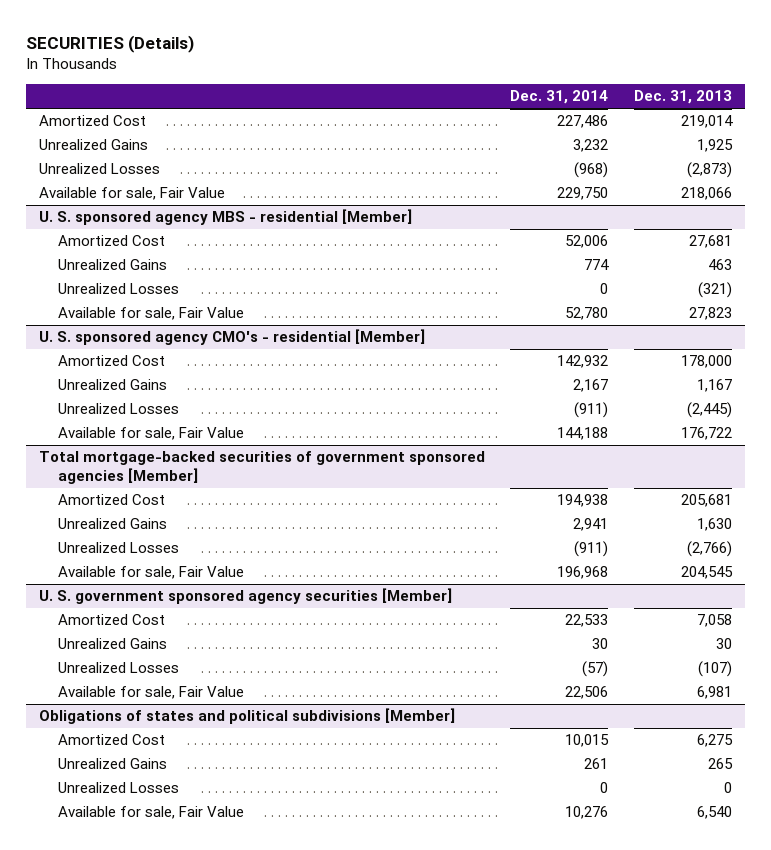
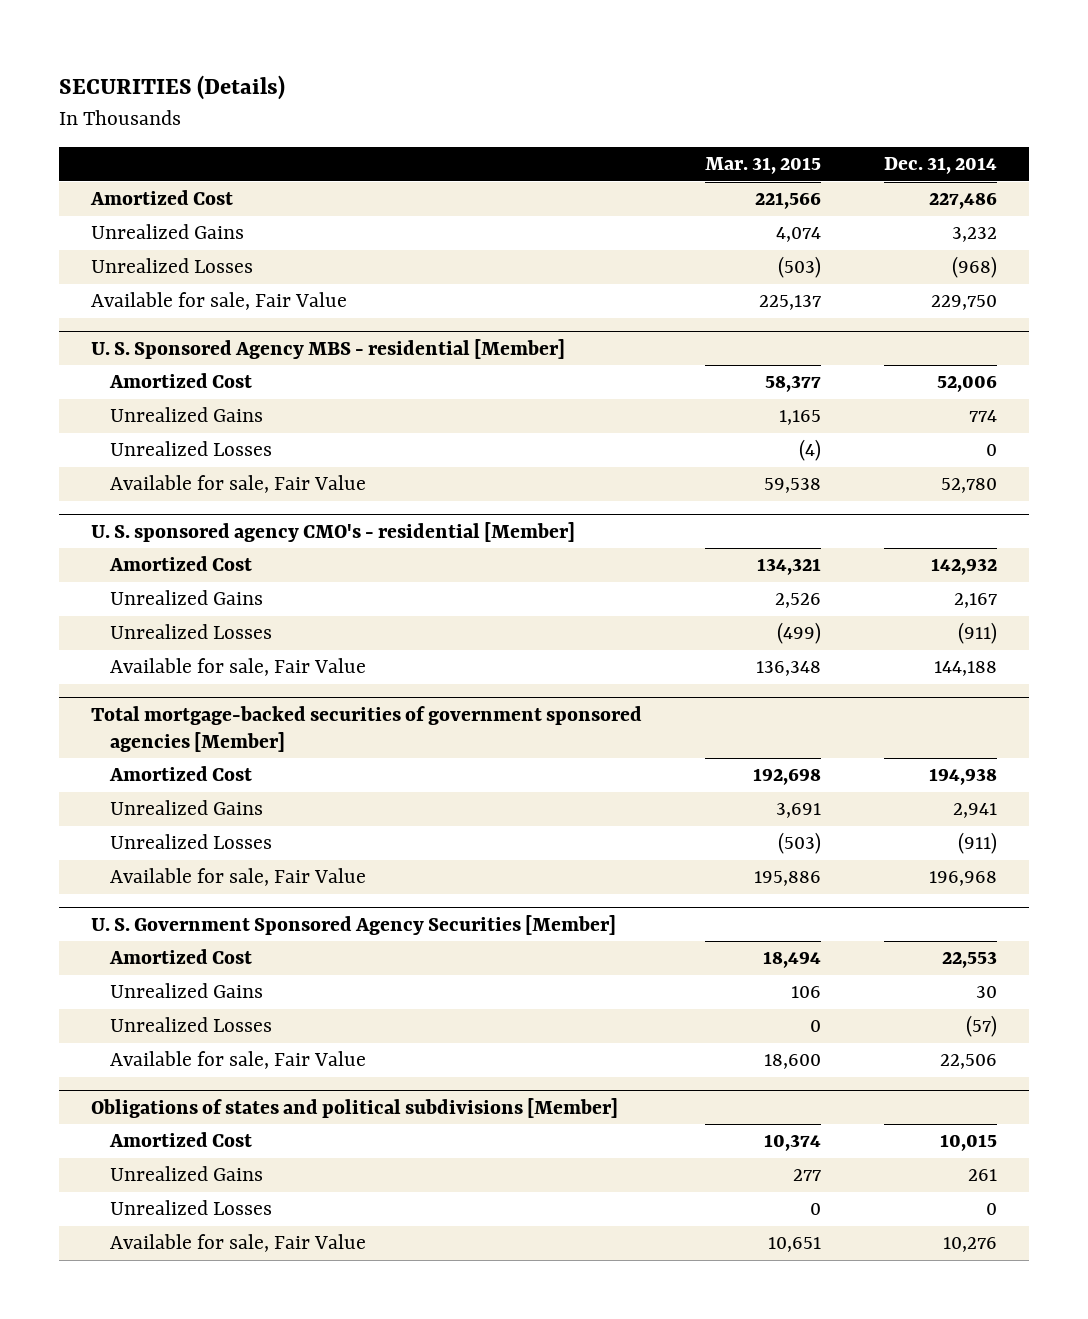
[634,90,733,105] Dec. 31, 2013 -> none
none -> [704,157,821,175] Mar. 31, 2015
[38,209,412,226] U. S. sponsored agency MBS - residential [Member] -> [90,338,565,359] U. S. Sponsored Agency MBS - residential [Member]
[38,588,452,605] U. S. government sponsored agency securities [Member] -> [90,914,616,935] U. S. Government Sponsored Agency Securities [Member]
[565,614,609,628] 22,533 -> [942,952,998,969] 22,553

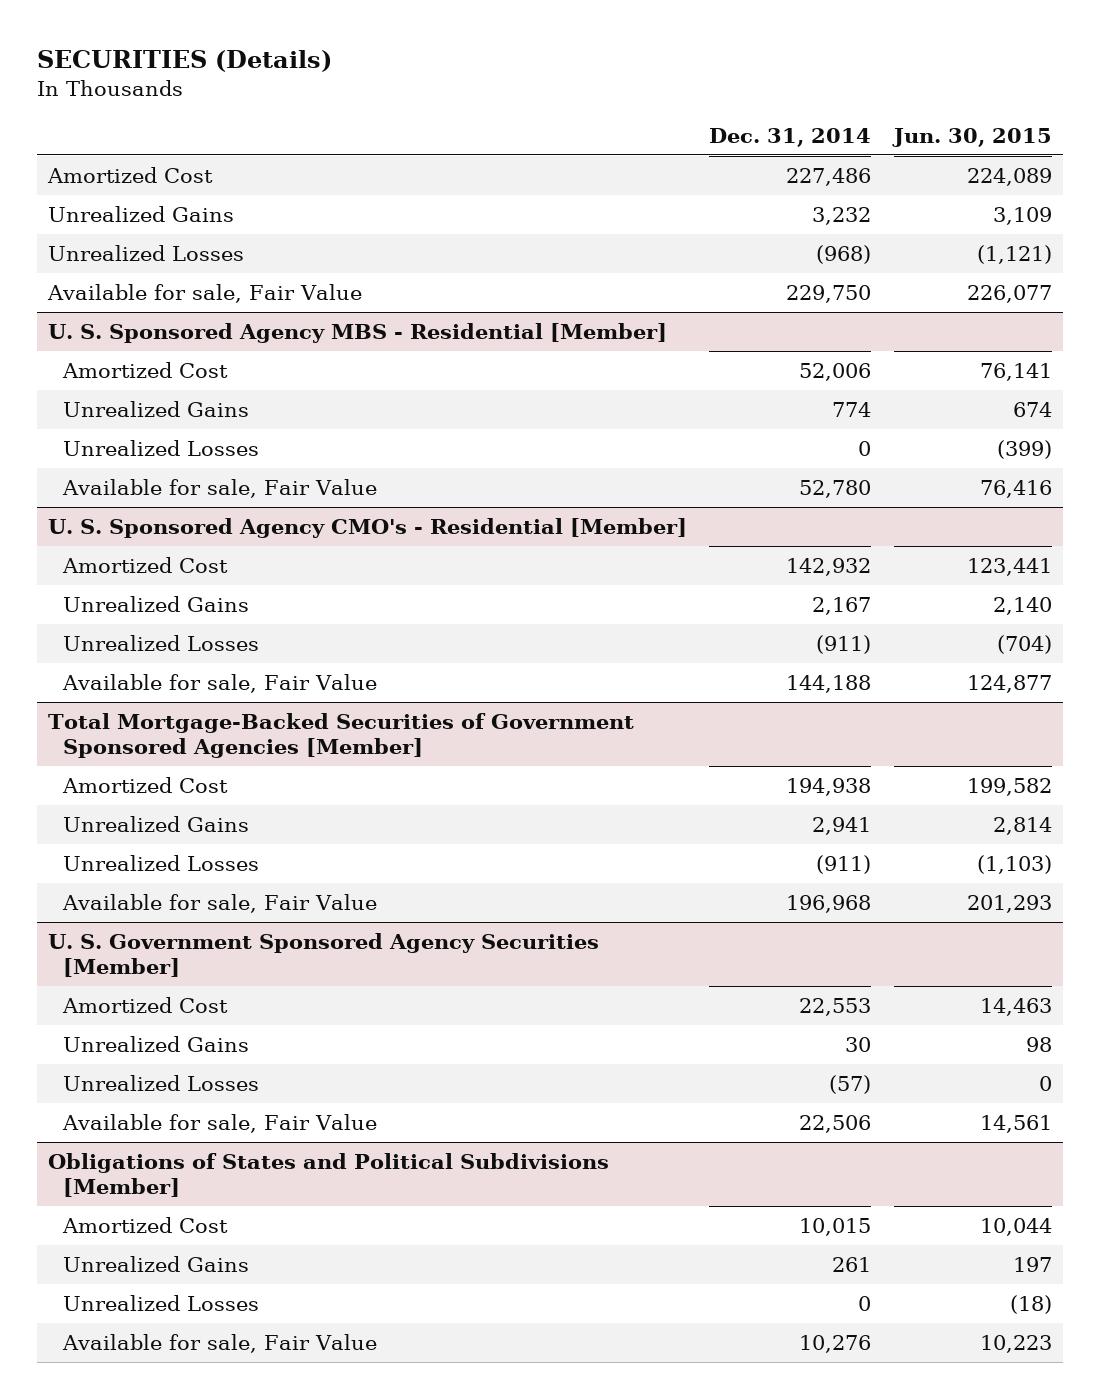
[704,157,821,175] Mar. 31, 2015 -> none
none -> [891,127,1052,147] Jun. 30, 2015
[90,338,565,359] U. S. Sponsored Agency MBS - residential [Member] -> [47,322,667,343] U. S. Sponsored Agency MBS - Residential [Member]
[90,521,575,542] U. S. sponsored agency CMO's - residential [Member] -> [47,517,687,538] U. S. Sponsored Agency CMO's - Residential [Member]
[90,705,642,752] Total mortgage-backed securities of government sponsored agencies [Member] -> [47,712,634,759] Total Mortgage-Backed Securities of Government Sponsored Agencies [Member]
[90,1097,618,1118] Obligations of states and political subdivisions [Member] -> [47,1152,609,1198] Obligations of States and Political Subdivisions [Member]

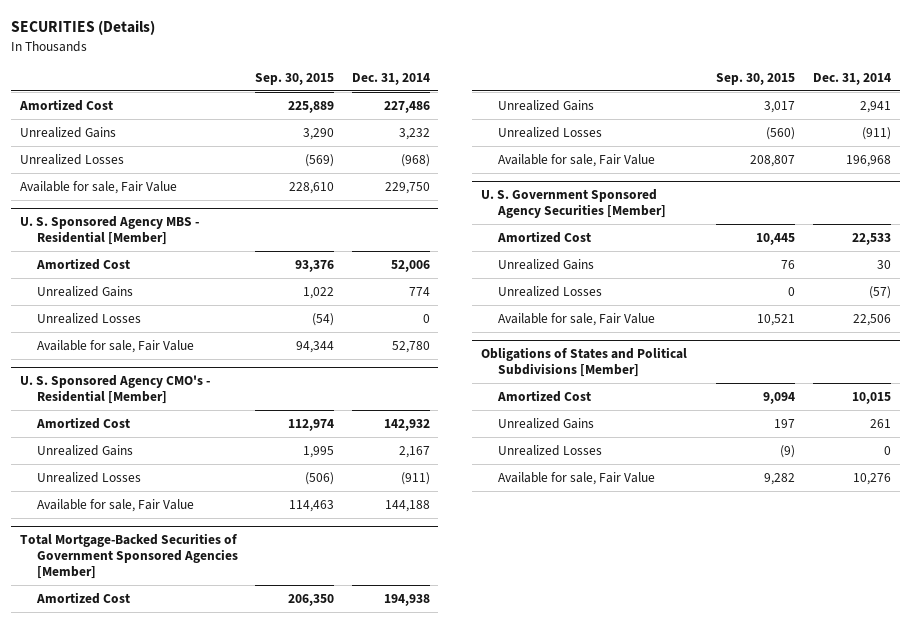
[891,127,1052,147] Jun. 30, 2015 -> none
none -> [255,73,335,86] Sep. 30, 2015
[799,997,872,1016] 22,553 -> [851,232,891,245] 22,533

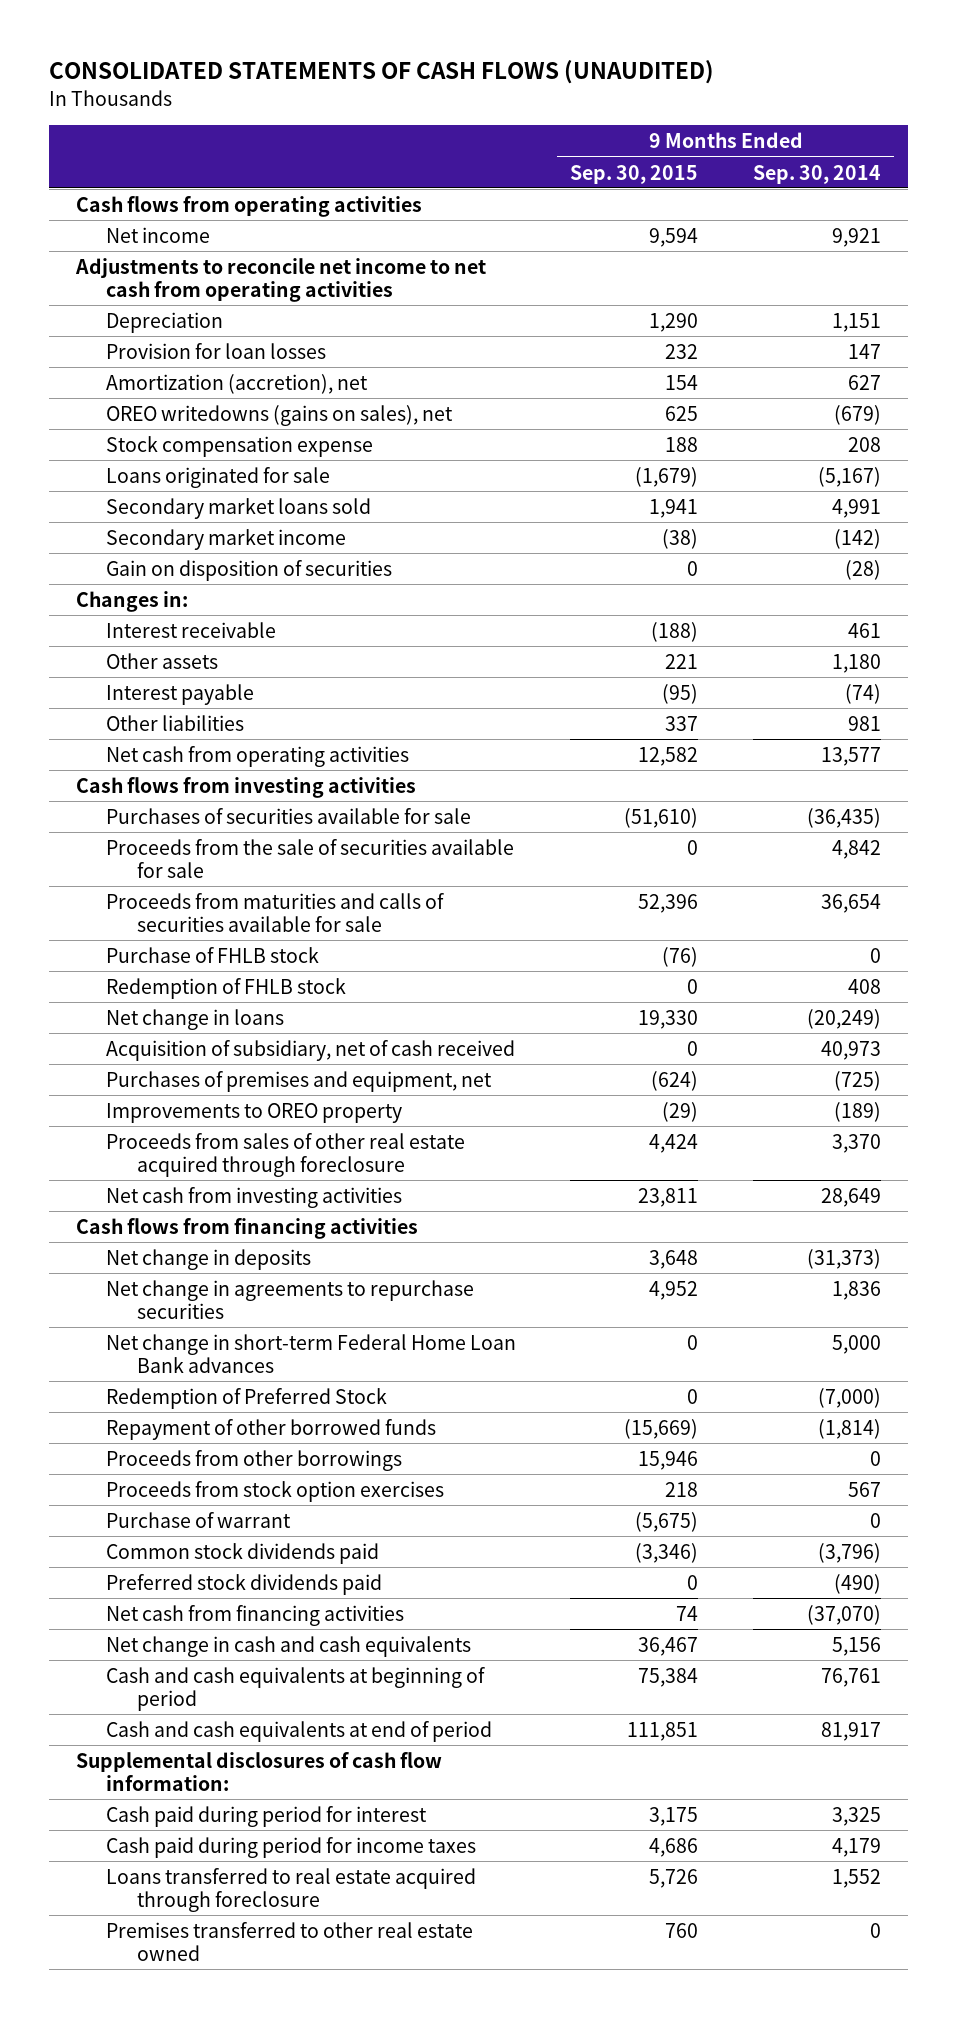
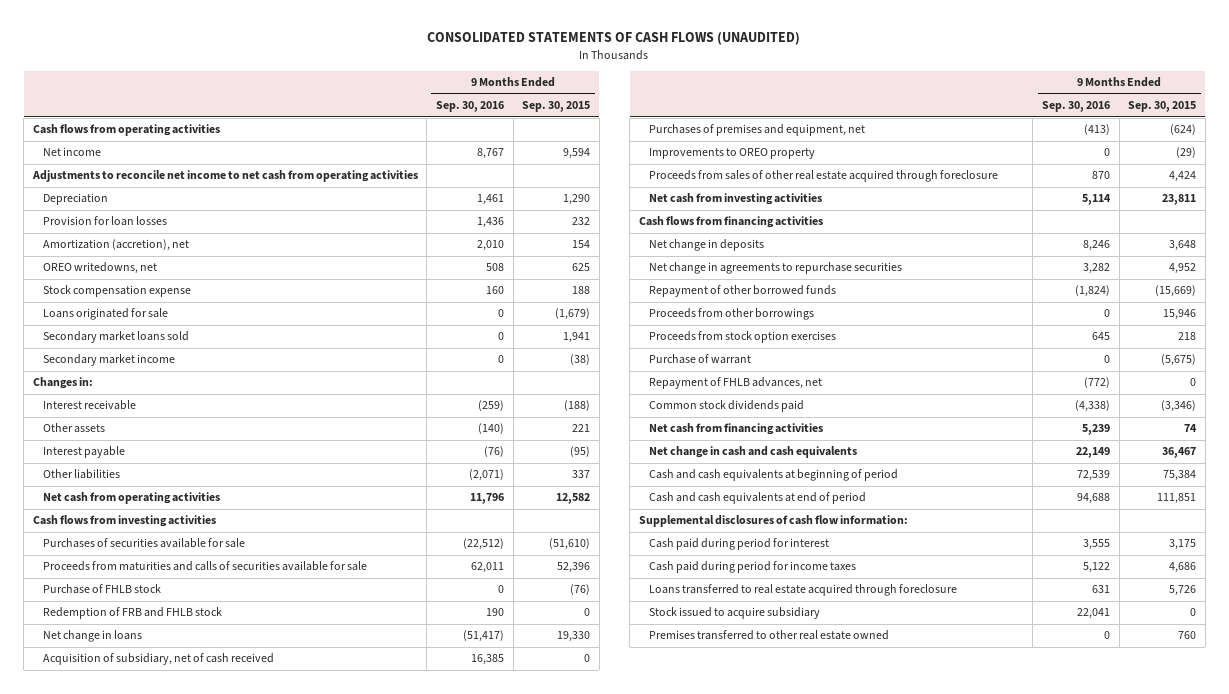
[752,164,881,184] Sep. 30, 2014 -> none
none -> [435,101,504,113] Sep. 30, 2016
[106,404,454,426] OREO writedowns (gains on sales), net -> [42,262,157,275] OREO writedowns, net
[106,559,393,581] Gain on disposition of securities -> none
[106,838,515,879] Proceeds from the sale of securities available for sale -> none
[106,977,347,999] Redemption of FHLB stock -> [42,607,222,620] Redemption of FRB and FHLB stock
[106,1333,517,1374] Net change in short-term Federal Home Loan Bank advances -> none
[106,1387,388,1409] Redemption of Preferred Stock -> none
none -> [648,377,822,390] Repayment of FHLB advances, net
[106,1573,383,1595] Preferred stock dividends paid -> none
none -> [648,607,820,620] Stock issued to acquire subsidiary

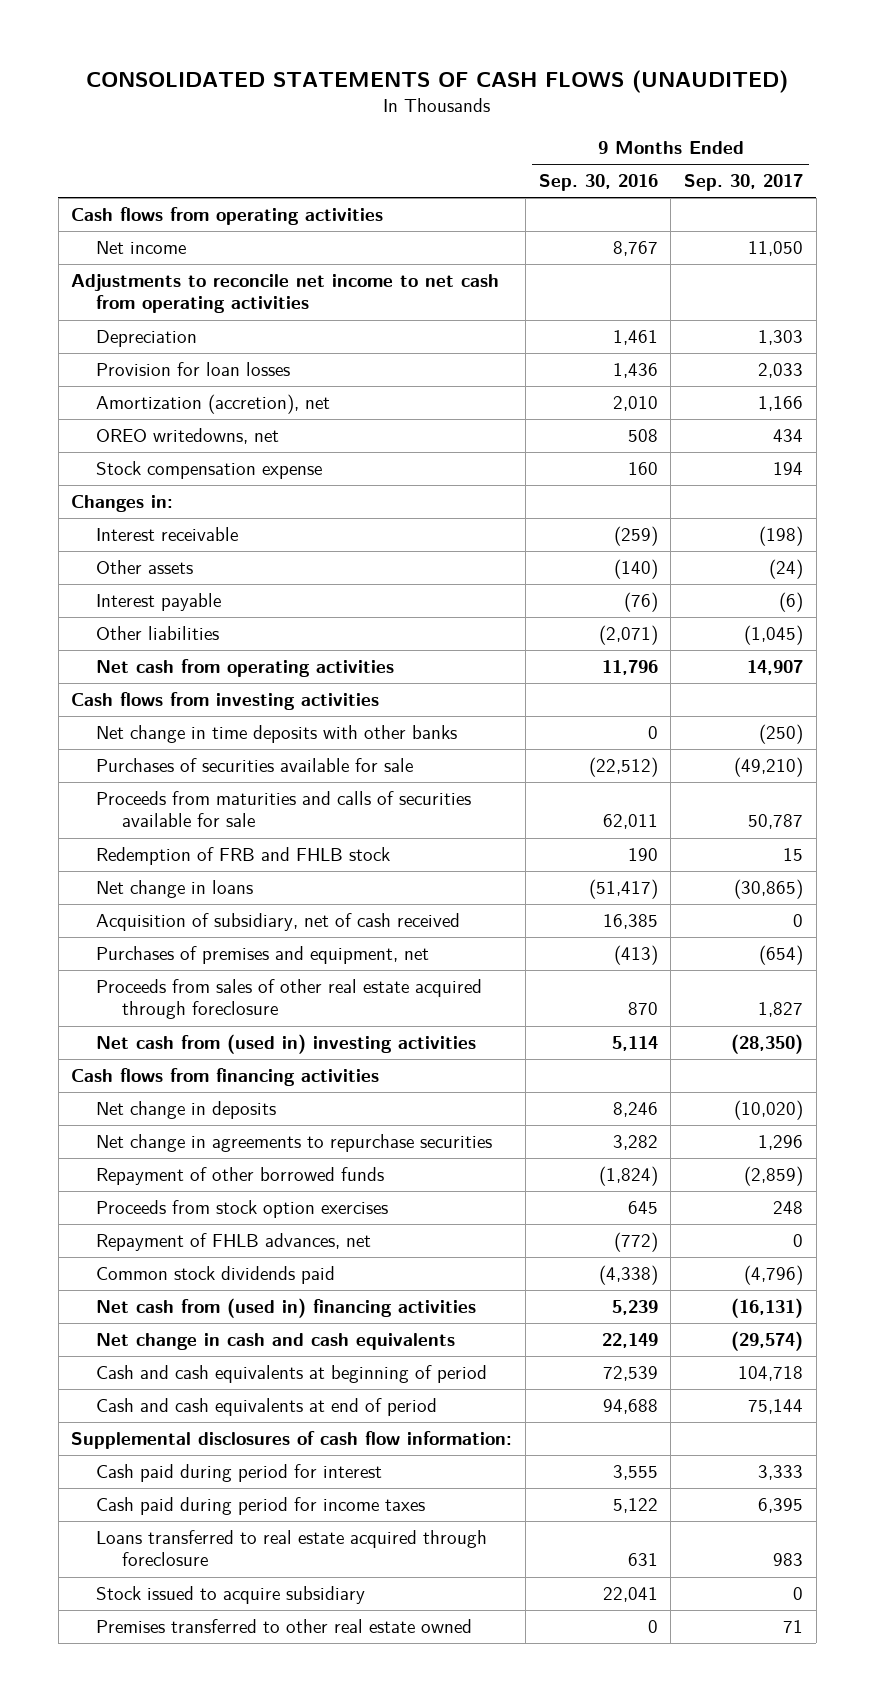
[522,101,591,113] Sep. 30, 2015 -> none
none -> [683,174,803,192] Sep. 30, 2017
[42,308,168,321] Loans originated for sale -> none
[42,331,189,344] Secondary market loans sold -> none
[42,354,175,367] Secondary market income -> none
none -> [96,725,458,744] Net change in time deposits with other banks
[42,584,161,595] Purchase of FHLB stock -> none
[648,148,815,160] Improvements to OREO property -> none
[648,193,822,206] Net cash from investing activities -> [96,1034,477,1055] Net cash from (used in) investing activities
[648,308,814,321] Proceeds from other borrowings -> none
[648,354,751,365] Purchase of warrant -> none
[648,423,823,436] Net cash from financing activities -> [96,1298,477,1319] Net cash from (used in) financing activities

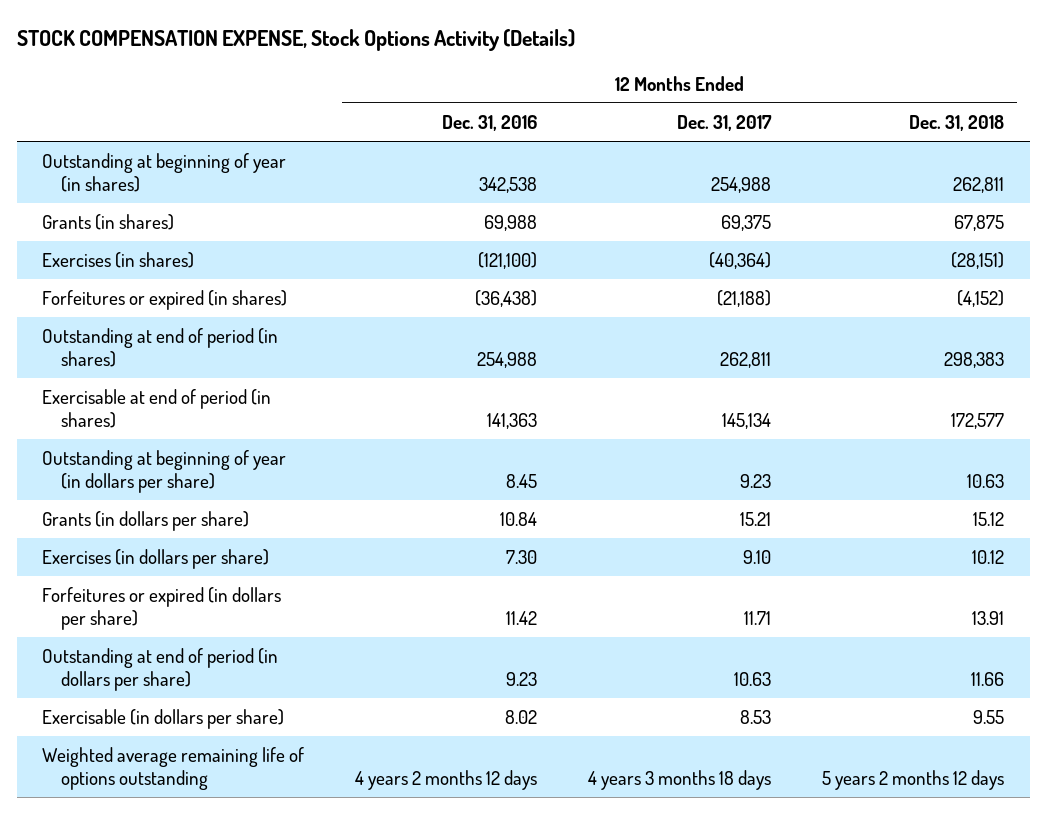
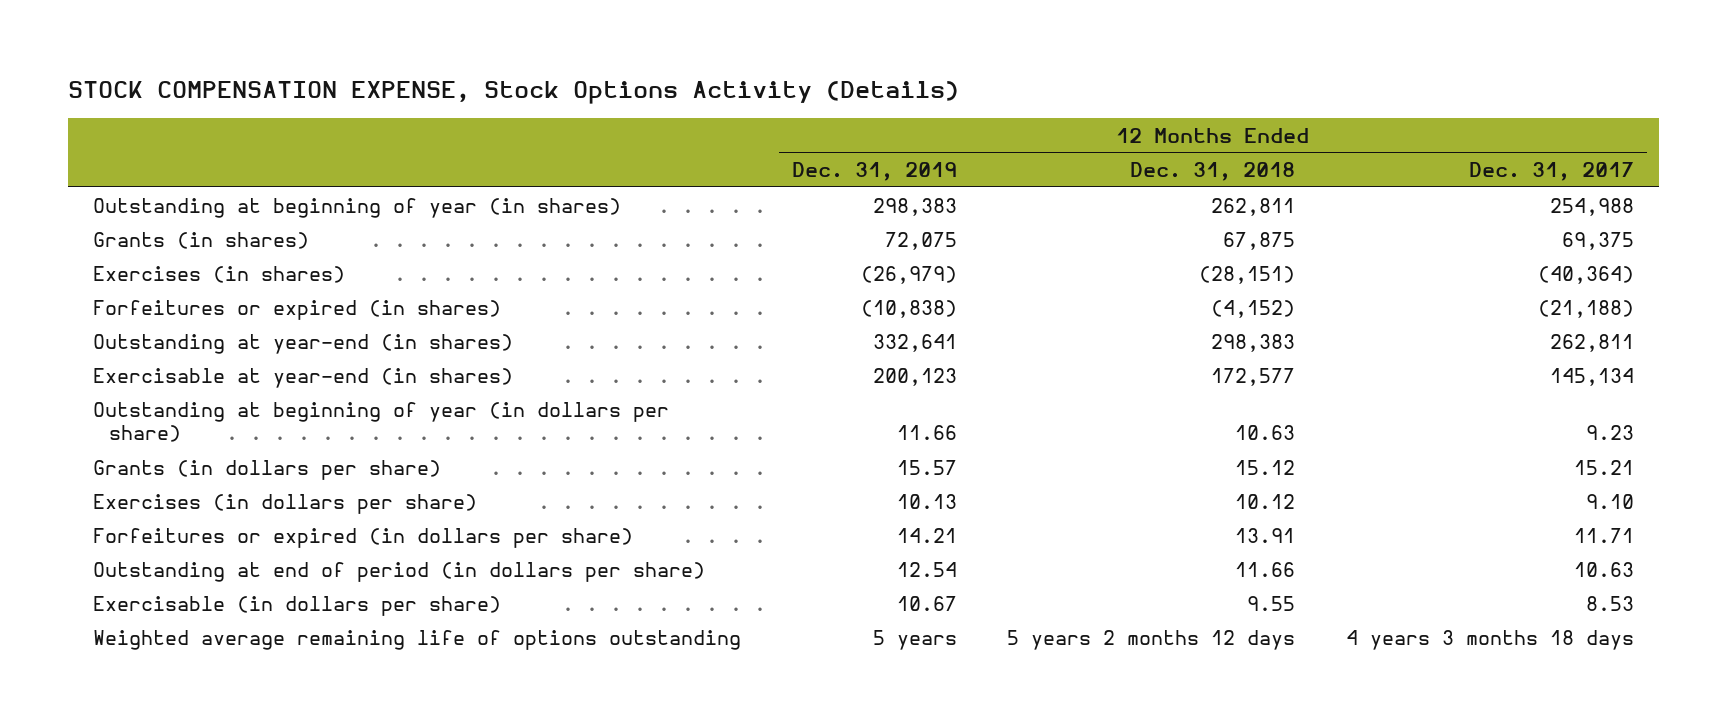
[442,114,538,131] Dec. 31, 2016 -> none
none -> [791,161,957,181] Dec. 31, 2019
[42,327,279,368] Outstanding at end of period (in shares) -> [93,333,514,354] Outstanding at year-end (in shares)
[42,388,272,429] Exercisable at end of period (in shares) -> [93,367,514,388] Exercisable at year-end (in shares)

